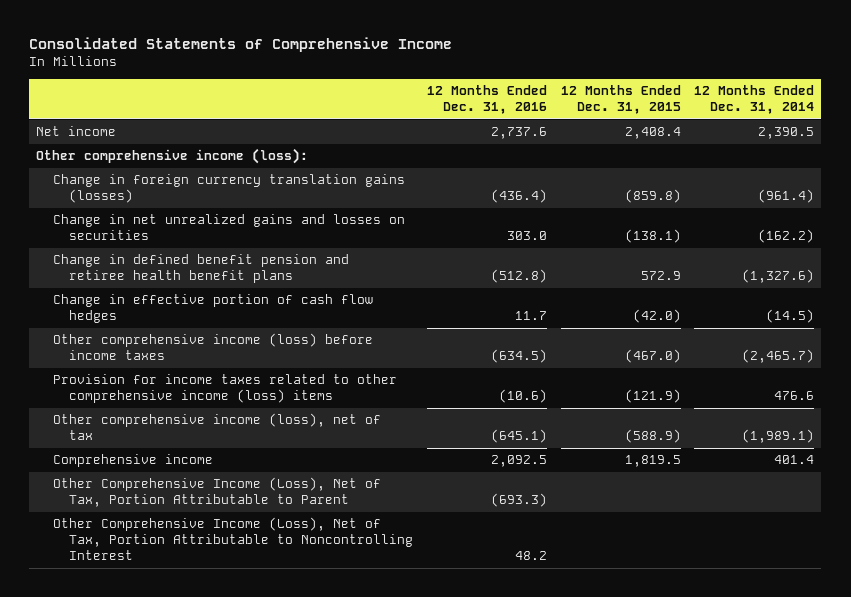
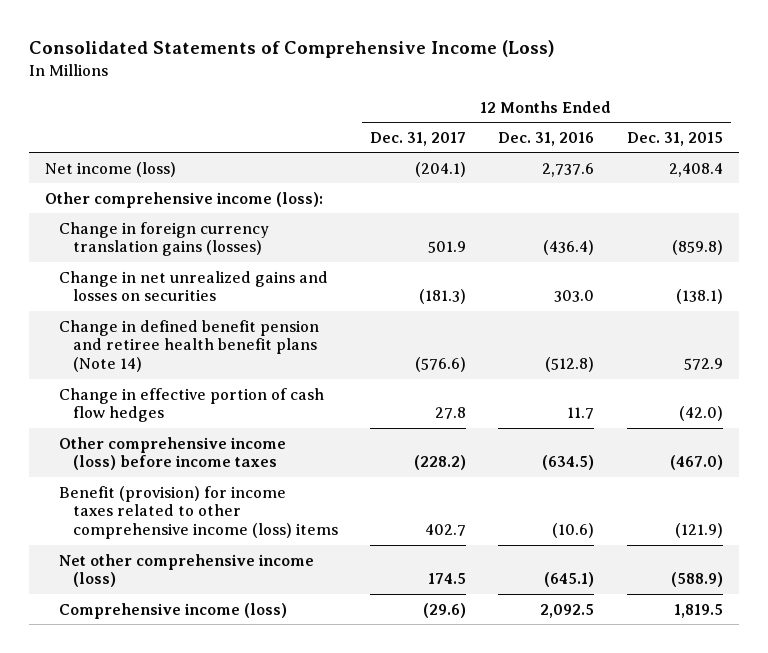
[29,37,453,53] Consolidated Statements of Comprehensive Income -> [29,40,556,59] Consolidated Statements of Comprehensive Income (Loss)
[694,85,815,115] 12 Months Ended Dec. 31, 2014 -> none
none -> [370,131,467,146] Dec. 31, 2017
[36,126,117,137] Net income -> [45,161,177,177] Net income (loss)
[52,254,349,284] Change in defined benefit pension and retiree health benefit plans -> [59,319,320,373] Change in defined benefit pension and retiree health benefit plans (Note 14)
[52,477,381,508] Other Comprehensive Income (Loss), Net of Tax, Portion Attributable to Parent -> none
[52,517,414,561] Other Comprehensive Income (Loss), Net of Tax, Portion Attributable to Noncontrolling Interest -> none
[52,374,397,404] Provision for income taxes related to other comprehensive income (loss) items -> [59,485,339,540] Benefit (provision) for income taxes related to other comprehensive income (loss) items
[52,413,381,441] Other comprehensive income (loss), net of tax -> [59,553,315,588] Net other comprehensive income (loss)
[52,454,213,468] Comprehensive income -> [59,602,288,619] Comprehensive income (loss)

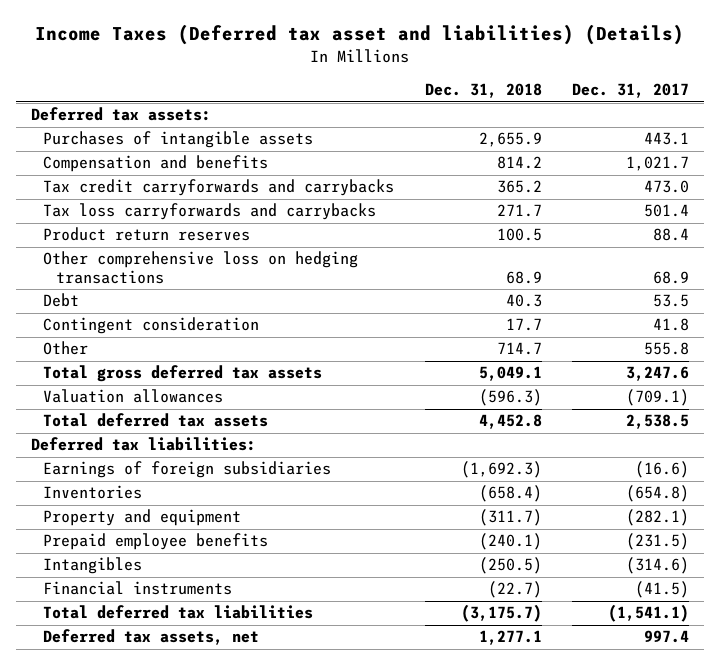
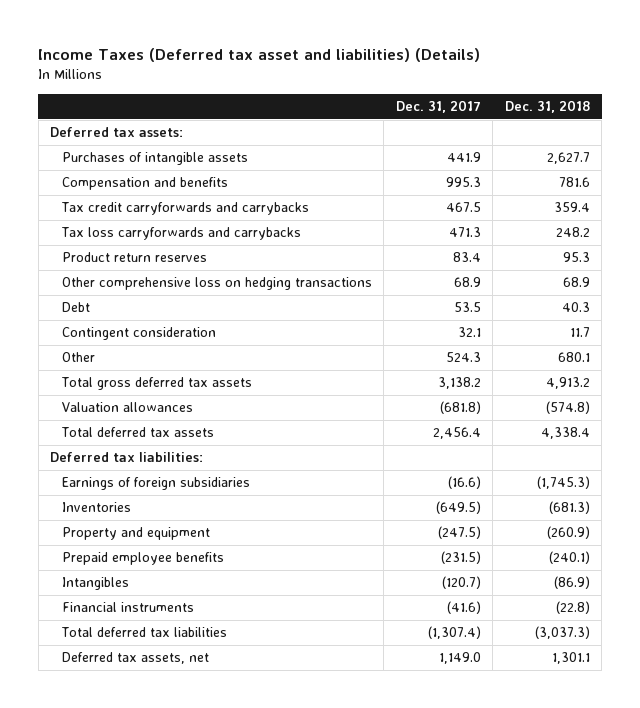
[478,132,542,148] 2,655.9 -> [546,152,590,165] 2,627.7
[644,132,690,146] 443.1 -> [446,152,481,163] 441.9
[496,156,542,170] 814.2 -> [558,177,590,188] 781.6
[626,156,690,172] 1,021.7 -> [445,177,481,188] 995.3
[496,180,542,194] 365.2 -> [553,202,590,213] 359.4
[644,180,690,194] 473.0 -> [445,202,481,213] 467.5
[496,204,542,218] 271.7 -> [555,227,590,238] 248.2
[644,204,690,218] 501.4 -> [448,227,481,238] 471.3
[496,228,542,242] 100.5 -> [562,252,590,263] 95.3
[653,228,690,242] 88.4 -> [452,252,481,263] 83.4
[505,318,542,332] 17.7 -> [569,327,590,338] 11.7
[653,318,690,332] 41.8 -> [457,327,481,338] 32.1
[496,342,542,356] 714.7 -> [557,352,590,363] 680.1
[644,342,690,356] 555.8 -> [445,352,481,363] 524.3
[478,366,542,382] 5,049.1 -> [545,377,590,390] 4,913.2
[626,366,690,382] 3,247.6 -> [437,377,481,390] 3,138.2
[478,389,542,407] (596.3) -> [545,401,590,415] (574.8)
[626,389,690,407] (709.1) -> [439,401,481,415] (681.8)
[478,414,542,430] 4,452.8 -> [540,427,590,440] 4,338.4
[626,414,690,430] 2,538.5 -> [432,427,481,440] 2,456.4
[460,461,542,479] (1,692.3) -> [536,476,590,490] (1,745.3)
[478,485,542,503] (658.4) -> [548,501,590,515] (681.3)
[626,485,690,503] (654.8) -> [435,501,481,515] (649.5)
[478,509,542,527] (311.7) -> [546,526,590,540] (260.9)
[626,509,690,527] (282.1) -> [437,526,481,540] (247.5)
[478,557,542,575] (250.5) -> [553,576,590,590] (86.9)
[626,557,690,575] (314.6) -> [441,576,481,590] (120.7)
[487,581,542,599] (22.7) -> [555,601,590,615] (22.8)
[635,581,690,599] (41.5) -> [446,601,481,615] (41.6)
[460,604,542,623] (3,175.7) -> [534,626,590,640] (3,037.3)
[608,604,690,623] (1,541.1) -> [427,626,481,640] (1,307.4)
[478,630,542,646] 1,277.1 -> [551,652,590,665] 1,301.1
[644,630,690,644] 997.4 -> [438,652,481,665] 1,149.0

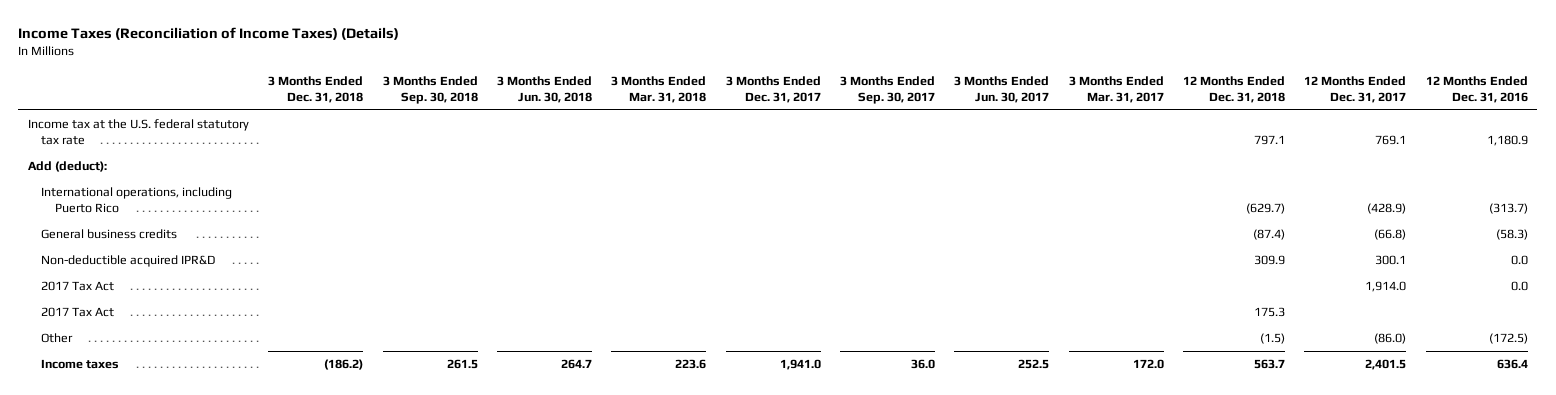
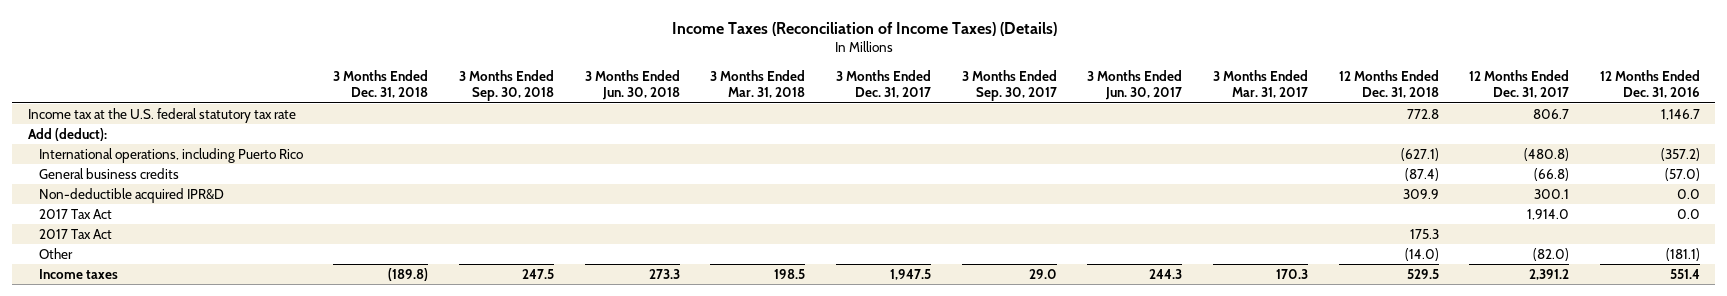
[1254,135,1286,146] 797.1 -> [1406,108,1439,119] 772.8
[1375,135,1407,146] 769.1 -> [1533,108,1570,119] 806.7
[1486,135,1528,147] 1,180.9 -> [1660,108,1700,120] 1,146.7
[1246,203,1286,215] (629.7) -> [1400,147,1439,161] (627.1)
[1367,203,1407,215] (428.9) -> [1524,147,1570,161] (480.8)
[1488,203,1528,215] (313.7) -> [1660,147,1700,161] (357.2)
[1495,229,1528,241] (58.3) -> [1664,167,1700,181] (57.0)
[1260,333,1286,345] (1.5) -> [1404,247,1439,261] (14.0)
[1374,333,1407,345] (86.0) -> [1533,247,1570,261] (82.0)
[1488,333,1528,345] (172.5) -> [1665,247,1700,261] (181.1)
[324,359,364,371] (186.2) -> [388,267,429,281] (189.8)
[446,359,478,370] 261.5 -> [521,268,554,279] 247.5
[560,359,592,370] 264.7 -> [648,268,680,279] 273.3
[675,359,707,370] 223.6 -> [774,268,806,279] 198.5
[779,359,821,371] 1,941.0 -> [889,268,931,280] 1,947.5
[911,359,936,370] 36.0 -> [1028,268,1057,279] 29.0
[1018,359,1050,370] 252.5 -> [1149,268,1183,279] 244.3
[1132,359,1164,370] 172.0 -> [1275,268,1308,279] 170.3
[1254,359,1286,370] 563.7 -> [1406,268,1439,279] 529.5
[1365,359,1407,371] 2,401.5 -> [1529,268,1570,280] 2,391.2
[1496,359,1528,370] 636.4 -> [1669,268,1700,279] 551.4

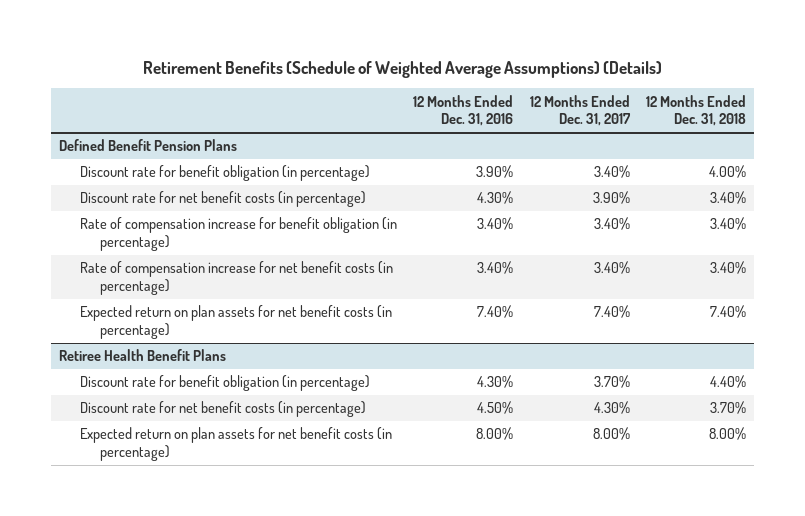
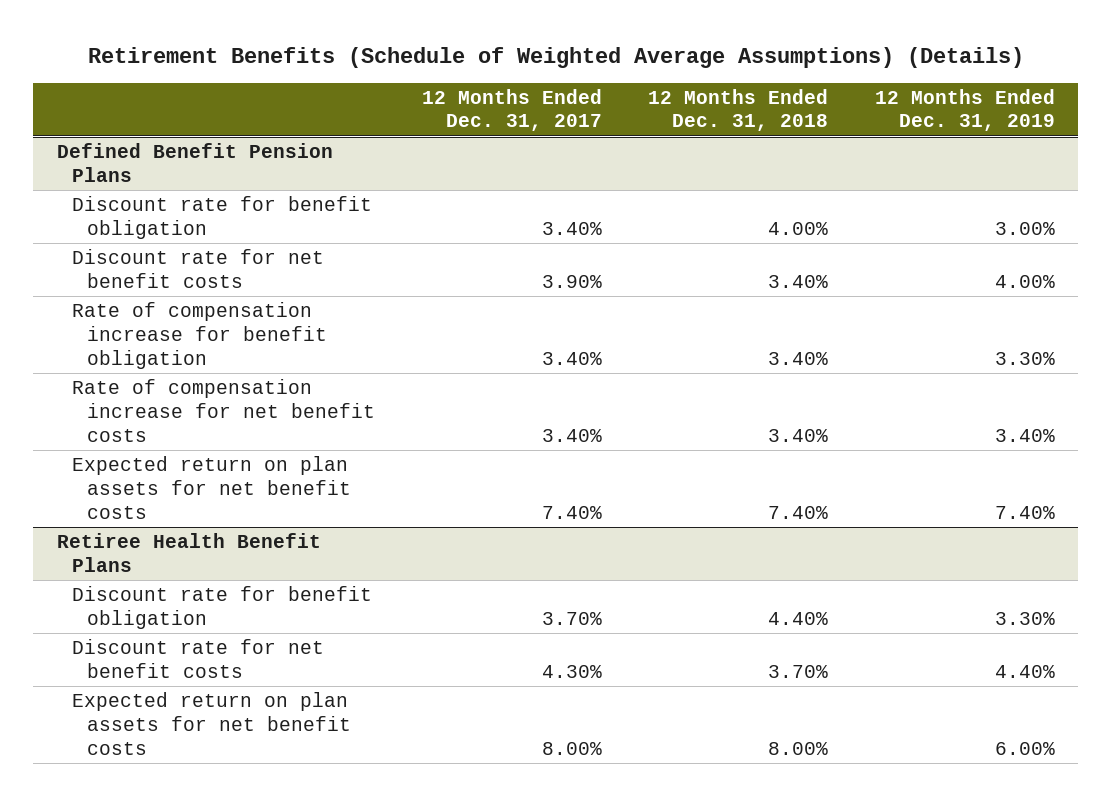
[413,94,514,127] 12 Months Ended Dec. 31, 2016 -> none
none -> [874,88,1055,132] 12 Months Ended Dec. 31, 2019
[79,165,370,182] Discount rate for benefit obligation (in percentage) -> [71,195,372,239] Discount rate for benefit obligation
[79,191,366,208] Discount rate for net benefit costs (in percentage) -> [71,248,324,288] Discount rate for net benefit costs
[79,217,397,252] Rate of compensation increase for benefit obligation (in percentage) -> [71,301,328,369] Rate of compensation increase for benefit obligation
[79,261,393,296] Rate of compensation increase for net benefit costs (in percentage) -> [71,378,376,442] Rate of compensation increase for net benefit costs
[79,305,392,340] Expected return on plan assets for net benefit costs (in percentage) -> [71,455,352,519] Expected return on plan assets for net benefit costs
[79,375,370,392] Discount rate for benefit obligation (in percentage) -> [71,585,372,629] Discount rate for benefit obligation
[79,401,366,418] Discount rate for net benefit costs (in percentage) -> [71,638,324,678] Discount rate for net benefit costs
[79,427,392,462] Expected return on plan assets for net benefit costs (in percentage) -> [71,691,352,755] Expected return on plan assets for net benefit costs

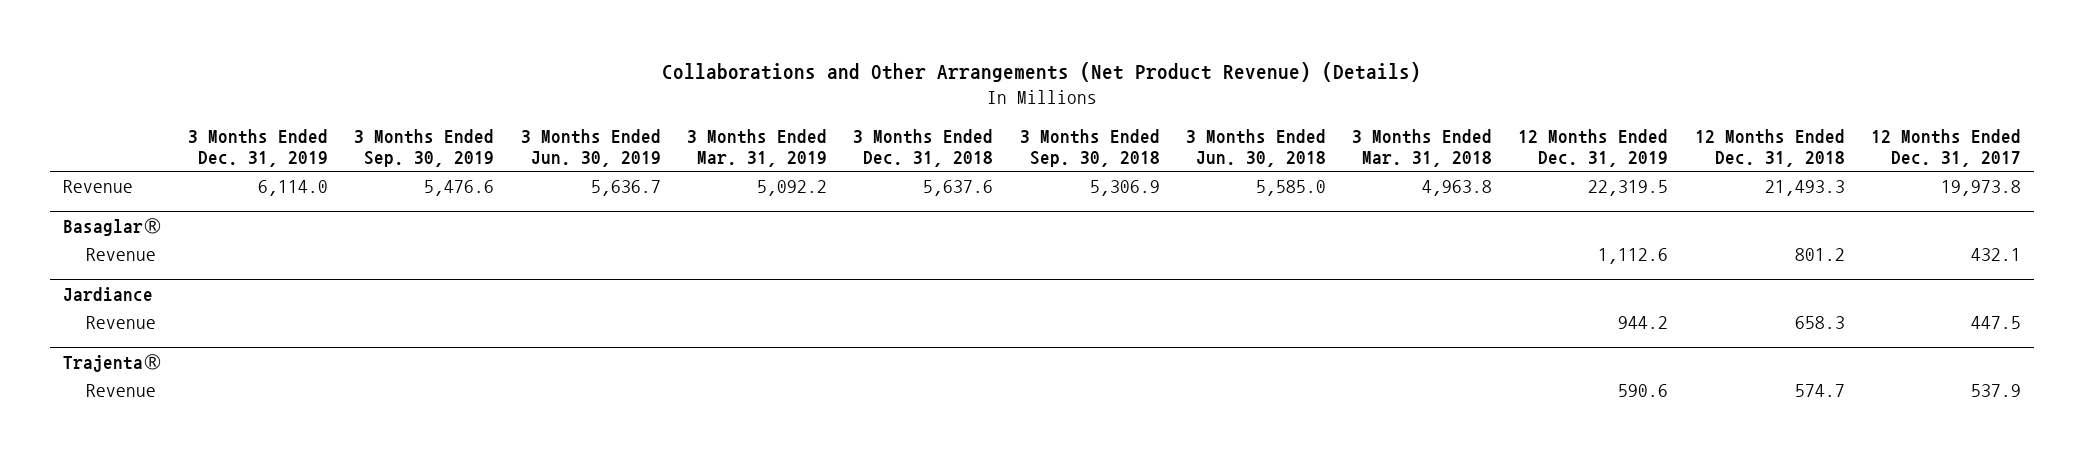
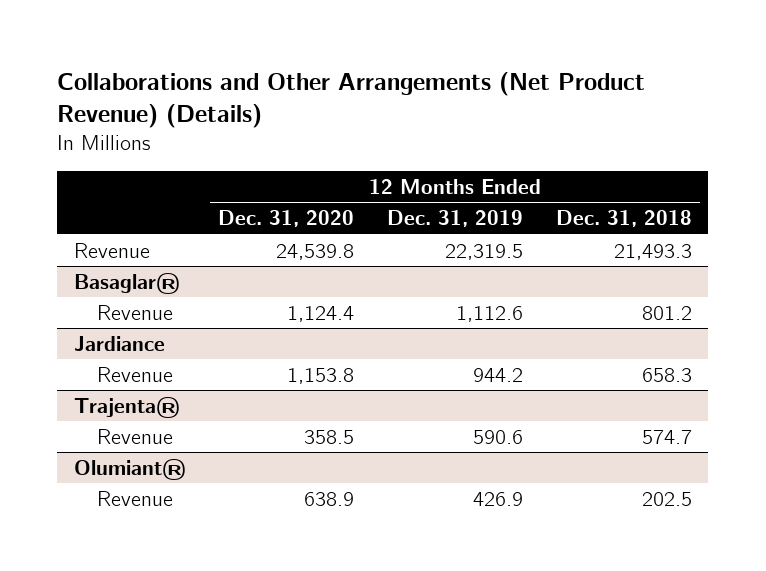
[188,128,329,167] 3 Months Ended Dec. 31, 2019 -> none
[354,128,495,167] 3 Months Ended Sep. 30, 2019 -> none
[520,128,661,167] 3 Months Ended Jun. 30, 2019 -> none
[686,128,827,167] 3 Months Ended Mar. 31, 2019 -> none
[853,128,994,167] 3 Months Ended Dec. 31, 2018 -> none
[1019,128,1160,167] 3 Months Ended Sep. 30, 2018 -> none
[1185,128,1326,167] 3 Months Ended Jun. 30, 2018 -> none
[1352,128,1493,167] 3 Months Ended Mar. 31, 2018 -> none
[1871,128,2022,167] 12 Months Ended Dec. 31, 2017 -> none
none -> [218,210,355,228] Dec. 31, 2020
none -> [73,458,186,480] Olumiant®
none -> [96,490,173,506] Revenue

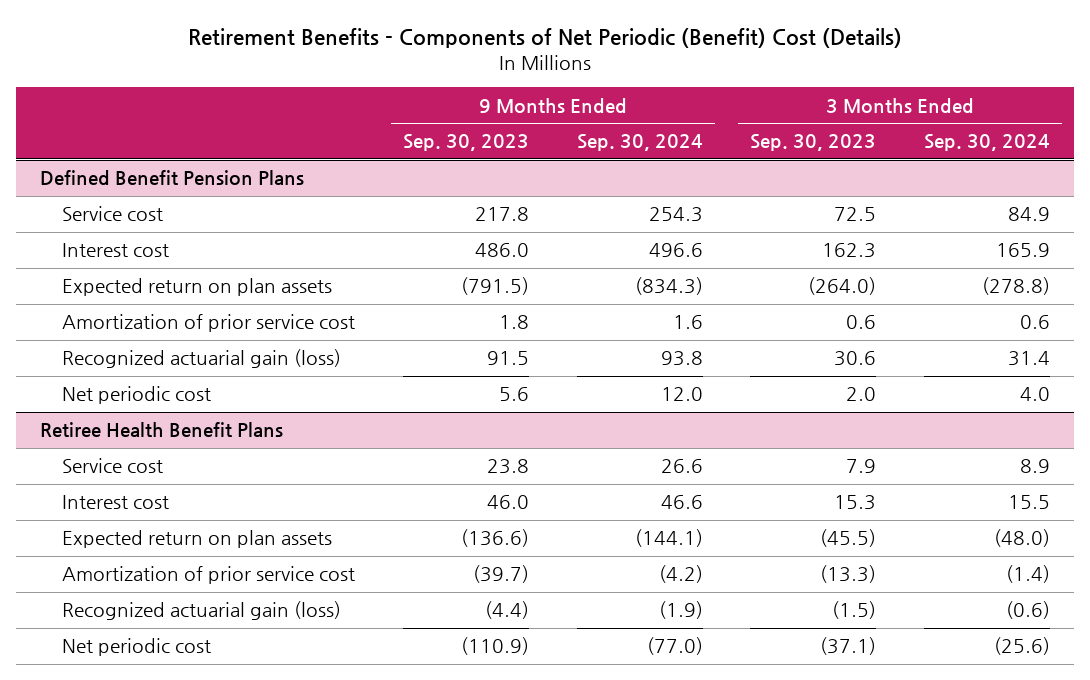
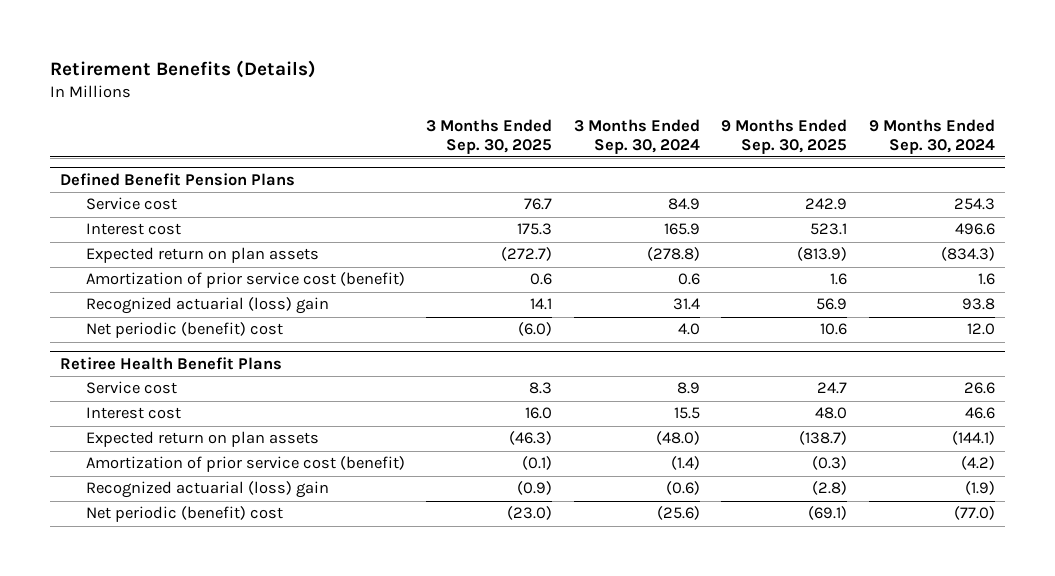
[187,28,902,49] Retirement Benefits - Components of Net Periodic (Benefit) Cost (Details) -> [49,60,316,79] Retirement Benefits (Details)
[402,134,529,152] Sep. 30, 2023 -> none
[750,134,877,152] Sep. 30, 2023 -> none
none -> [426,118,553,154] 3 Months Ended Sep. 30, 2025
none -> [721,118,848,154] 9 Months Ended Sep. 30, 2025
[62,314,356,333] Amortization of prior service cost -> [85,272,405,289] Amortization of prior service cost (benefit)
[62,349,342,369] Recognized actuarial gain (loss) -> [85,297,329,315] Recognized actuarial (loss) gain
[62,386,212,405] Net periodic cost -> [85,322,283,339] Net periodic (benefit) cost
[62,566,356,585] Amortization of prior service cost -> [85,456,405,473] Amortization of prior service cost (benefit)
[62,601,342,621] Recognized actuarial gain (loss) -> [85,481,329,499] Recognized actuarial (loss) gain
[62,638,212,657] Net periodic cost -> [85,506,283,523] Net periodic (benefit) cost

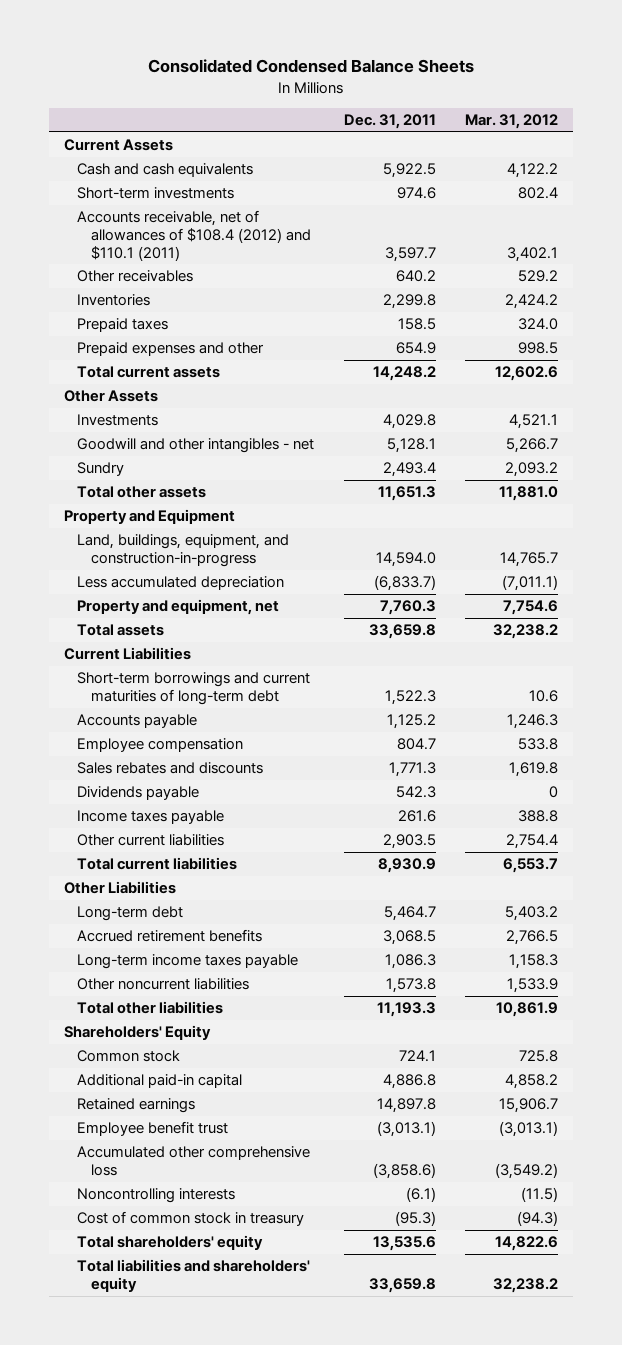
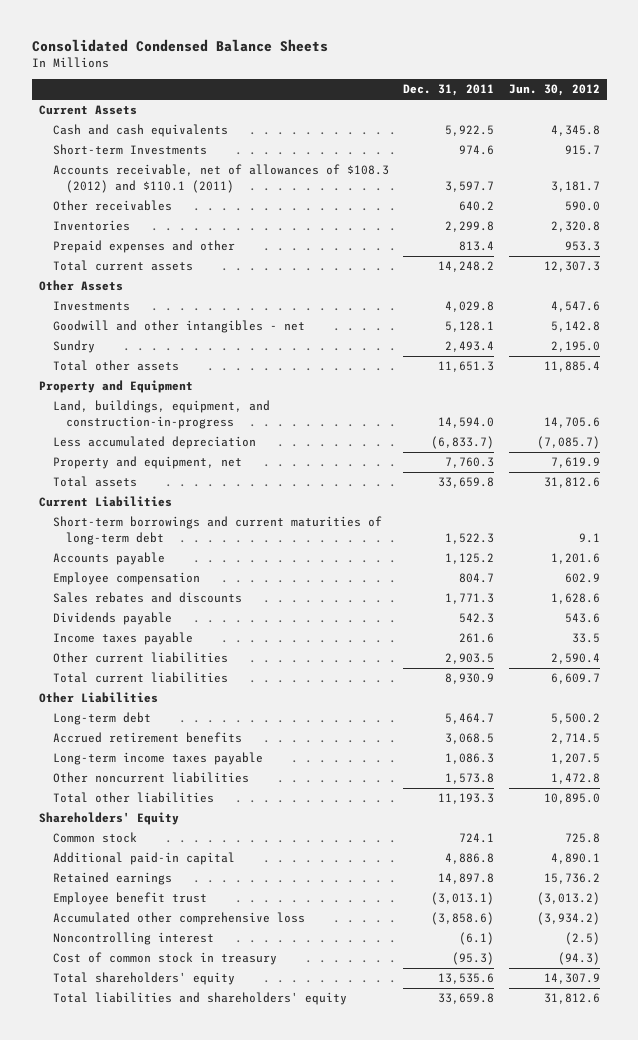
[464,113,558,129] Mar. 31, 2012 -> none
none -> [508,84,600,97] Jun. 30, 2012
[77,187,235,200] Short-term investments -> [52,144,207,156] Short-term Investments
[77,210,311,261] Accounts receivable, net of allowances of $108.4 (2012) and $110.1 (2011) -> [52,164,389,193] Accounts receivable, net of allowances of $108.3 (2012) and $110.1 (2011)
[77,318,169,333] Prepaid taxes -> none
[395,342,436,355] 654.9 -> [459,241,495,252] 813.4
[77,1188,236,1204] Noncontrolling interests -> [52,932,214,946] Noncontrolling interest

